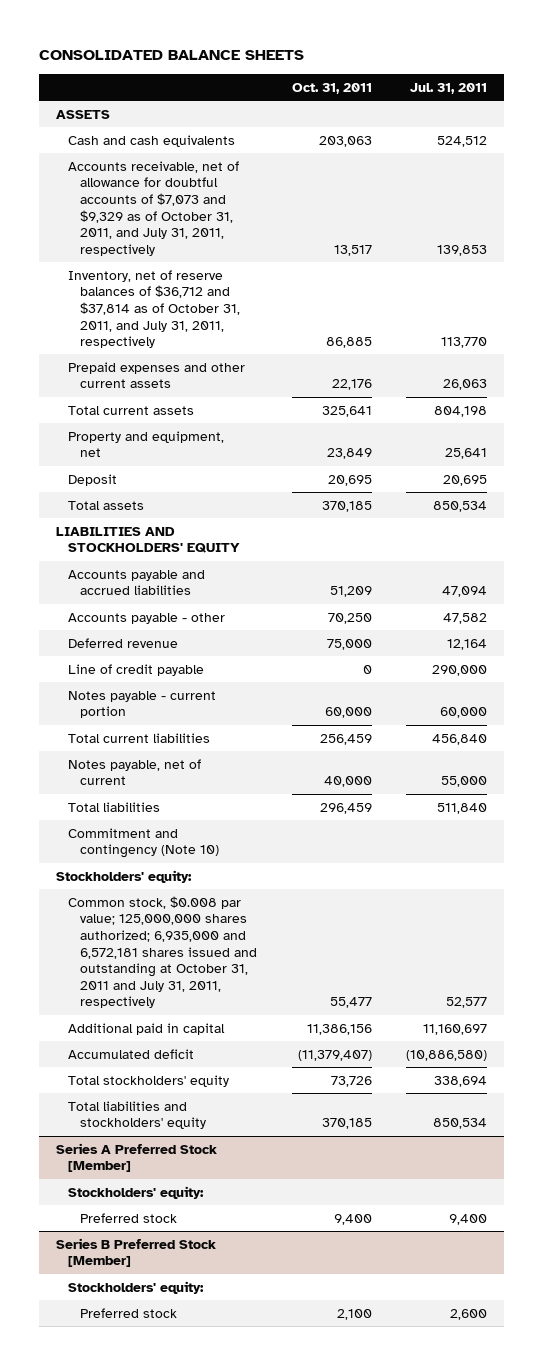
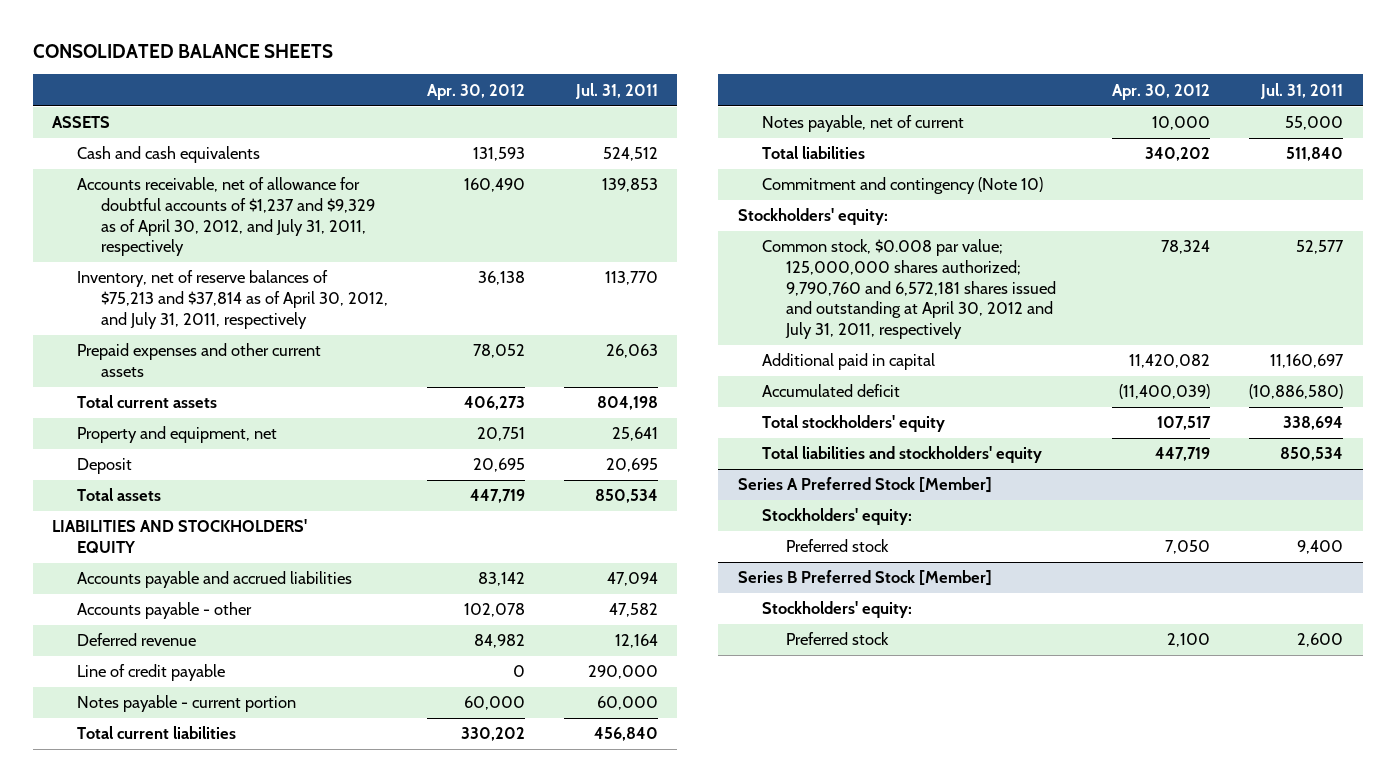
[291,82,372,94] Oct. 31, 2011 -> none
none -> [426,83,525,100] Apr. 30, 2012
[68,160,240,256] Accounts receivable, net of allowance for doubtful accounts of $7,073 and $9,329 as of October 31, 2011, and July 31, 2011, respectively -> [76,177,375,257] Accounts receivable, net of allowance for doubtful accounts of $1,237 and $9,329 as of April 30, 2012, and July 31, 2011, respectively
[68,269,241,349] Inventory, net of reserve balances of $36,712 and $37,814 as of October 31, 2011, and July 31, 2011, respectively -> [76,270,388,329] Inventory, net of reserve balances of $75,213 and $37,814 as of April 30, 2012, and July 31, 2011, respectively
[68,895,258,1009] Common stock, $0.008 par value; 125,000,000 shares authorized; 6,935,000 and 6,572,181 shares issued and outstanding at October 31, 2011 and July 31, 2011, respectively -> [762,239,1057,339] Common stock, $0.008 par value; 125,000,000 shares authorized; 9,790,760 and 6,572,181 shares issued and outstanding at April 30, 2012 and July 31, 2011, respectively

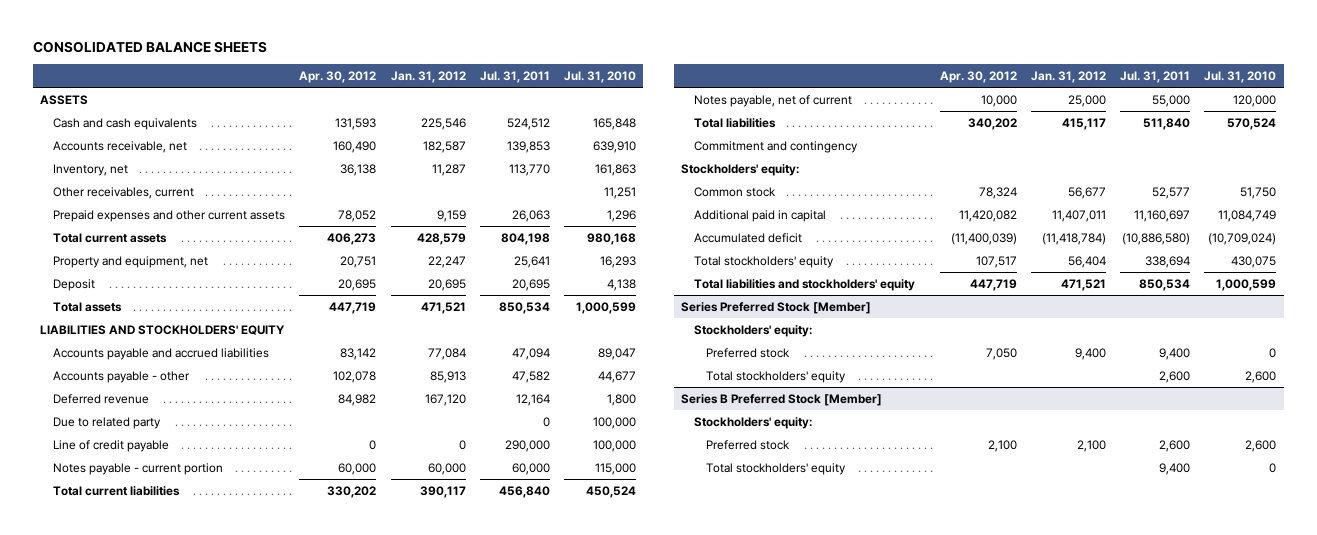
none -> [390,71,466,84] Jan. 31, 2012
none -> [563,71,636,84] Jul. 31, 2010
[76,177,375,257] Accounts receivable, net of allowance for doubtful accounts of $1,237 and $9,329 as of April 30, 2012, and July 31, 2011, respectively -> [53,140,188,153] Accounts receivable, net
[76,270,388,329] Inventory, net of reserve balances of $75,213 and $37,814 as of April 30, 2012, and July 31, 2011, respectively -> [53,163,129,176] Inventory, net
none -> [53,186,195,199] Other receivables, current
none -> [53,416,162,429] Due to related party
[762,177,1044,195] Commitment and contingency (Note 10) -> [693,140,858,153] Commitment and contingency
[762,239,1057,339] Common stock, $0.008 par value; 125,000,000 shares authorized; 9,790,760 and 6,572,181 shares issued and outstanding at April 30, 2012 and July 31, 2011, respectively -> [693,186,776,197] Common stock
[737,477,992,494] Series A Preferred Stock [Member] -> [680,301,871,314] Series Preferred Stock [Member]
none -> [706,370,847,383] Total stockholders' equity
none -> [706,462,847,475] Total stockholders' equity

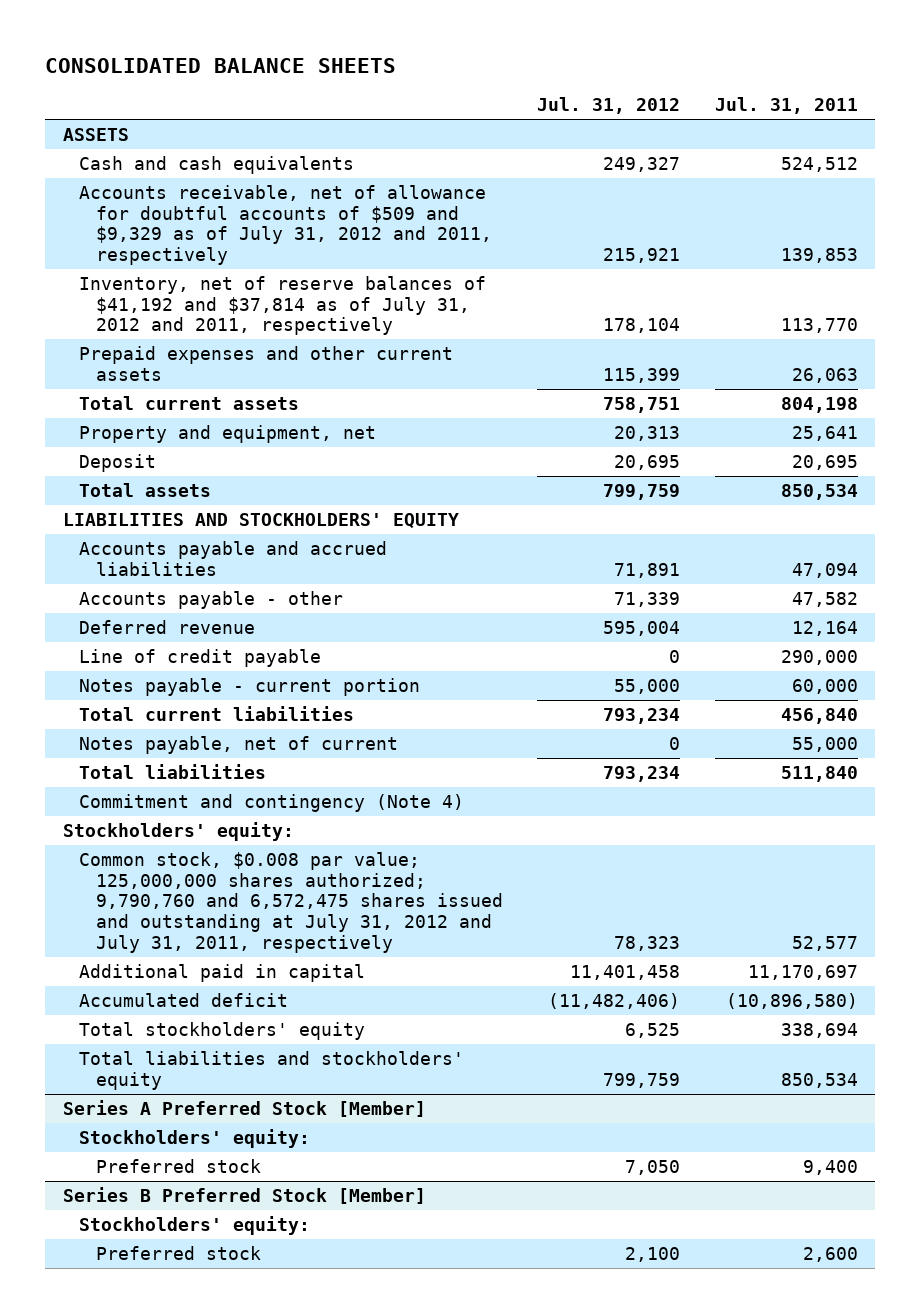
[299,71,377,84] Apr. 30, 2012 -> none
[390,71,466,84] Jan. 31, 2012 -> none
[563,71,636,84] Jul. 31, 2010 -> none
none -> [537,97,681,115] Jul. 31, 2012
[53,186,195,199] Other receivables, current -> none
[53,140,188,153] Accounts receivable, net -> [79,184,492,266] Accounts receivable, net of allowance for doubtful accounts of $509 and $9,329 as of July 31, 2012 and 2011, respectively
[53,163,129,176] Inventory, net -> [79,275,487,336] Inventory, net of reserve balances of $41,192 and $37,814 as of July 31, 2012 and 2011, respectively
[53,416,162,429] Due to related party -> none
[693,140,858,153] Commitment and contingency -> [79,793,465,812] Commitment and contingency (Note 4)
[693,186,776,197] Common stock -> [79,851,503,953] Common stock, $0.008 par value; 125,000,000 shares authorized; 9,790,760 and 6,572,475 shares issued and outstanding at July 31, 2012 and July 31, 2011, respectively
[1134,209,1191,222] 11,160,697 -> [747,964,858,980] 11,170,697
[1122,232,1191,245] (10,886,580) -> [725,992,858,1009] (10,896,580)
[680,301,871,314] Series Preferred Stock [Member] -> [62,1099,426,1117] Series A Preferred Stock [Member]
[706,370,847,383] Total stockholders' equity -> none
[706,462,847,475] Total stockholders' equity -> none

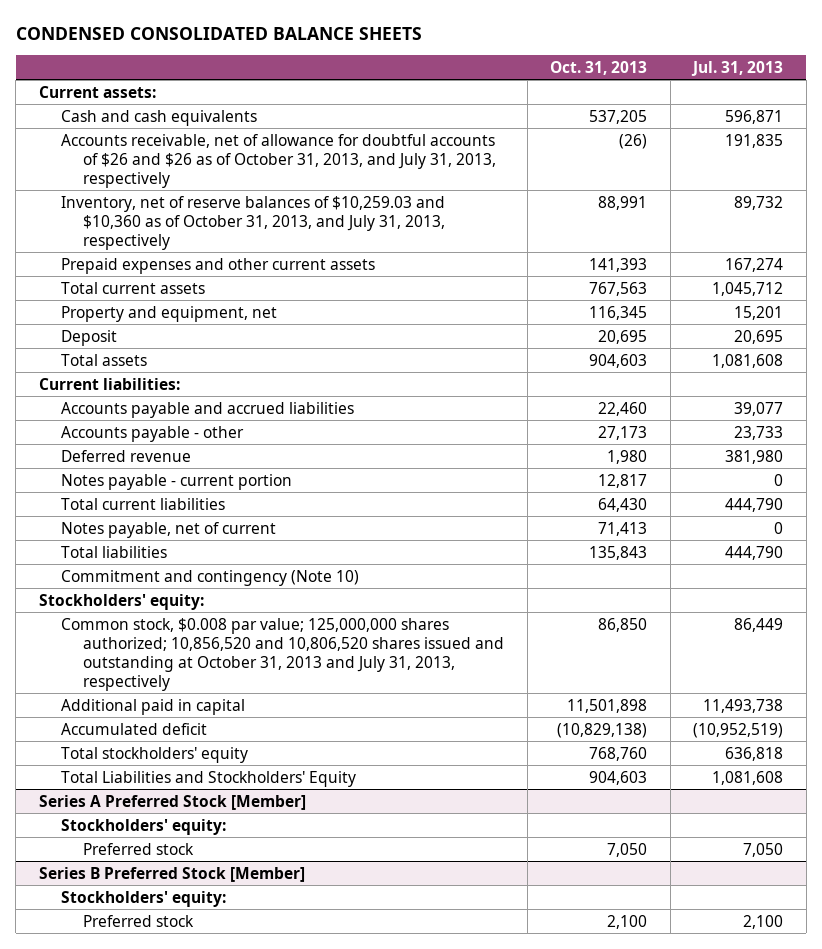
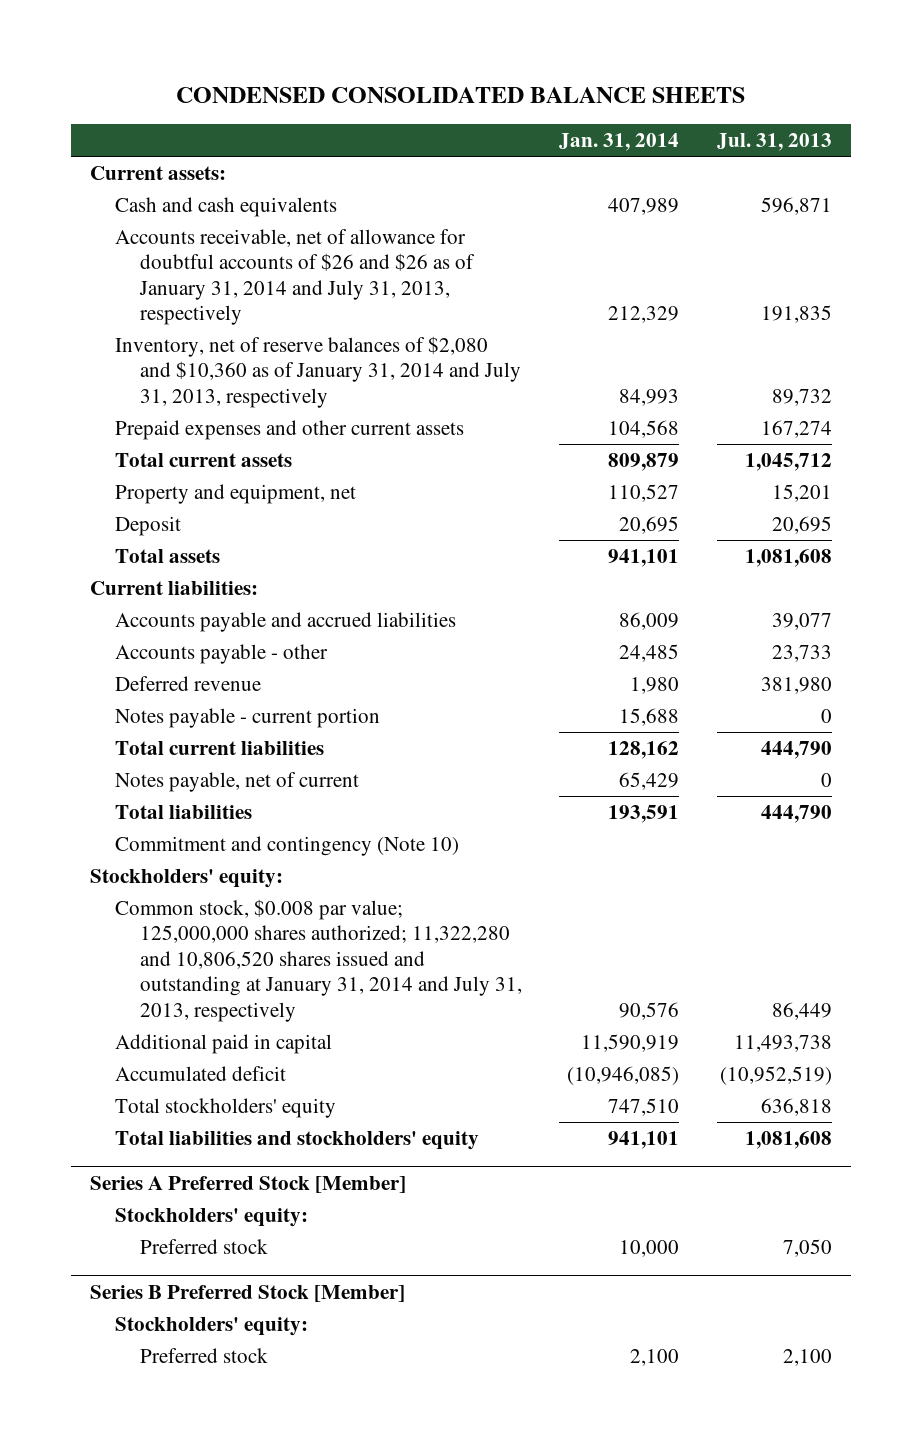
[550,60,648,75] Oct. 31, 2013 -> none
none -> [559,133,680,152] Jan. 31, 2014
[61,133,497,188] Accounts receivable, net of allowance for doubtful accounts of $26 and $26 as of October 31, 2013, and July 31, 2013, respectively -> [114,228,475,326] Accounts receivable, net of allowance for doubtful accounts of $26 and $26 as of January 31, 2014 and July 31, 2013, respectively
[61,195,446,250] Inventory, net of reserve balances of $10,259.03 and $10,360 as of October 31, 2013, and July 31, 2013, respectively -> [114,335,521,408] Inventory, net of reserve balances of $2,080 and $10,360 as of January 31, 2014 and July 31, 2013, respectively
[61,617,505,691] Common stock, $0.008 par value; 125,000,000 shares authorized; 10,856,520 and 10,806,520 shares issued and outstanding at October 31, 2013 and July 31, 2013, respectively -> [114,898,522,1023] Common stock, $0.008 par value; 125,000,000 shares authorized; 11,322,280 and 10,806,520 shares issued and outstanding at January 31, 2014 and July 31, 2013, respectively
[61,770,357,787] Total Liabilities and Stockholders' Equity -> [114,1130,479,1150] Total liabilities and stockholders' equity

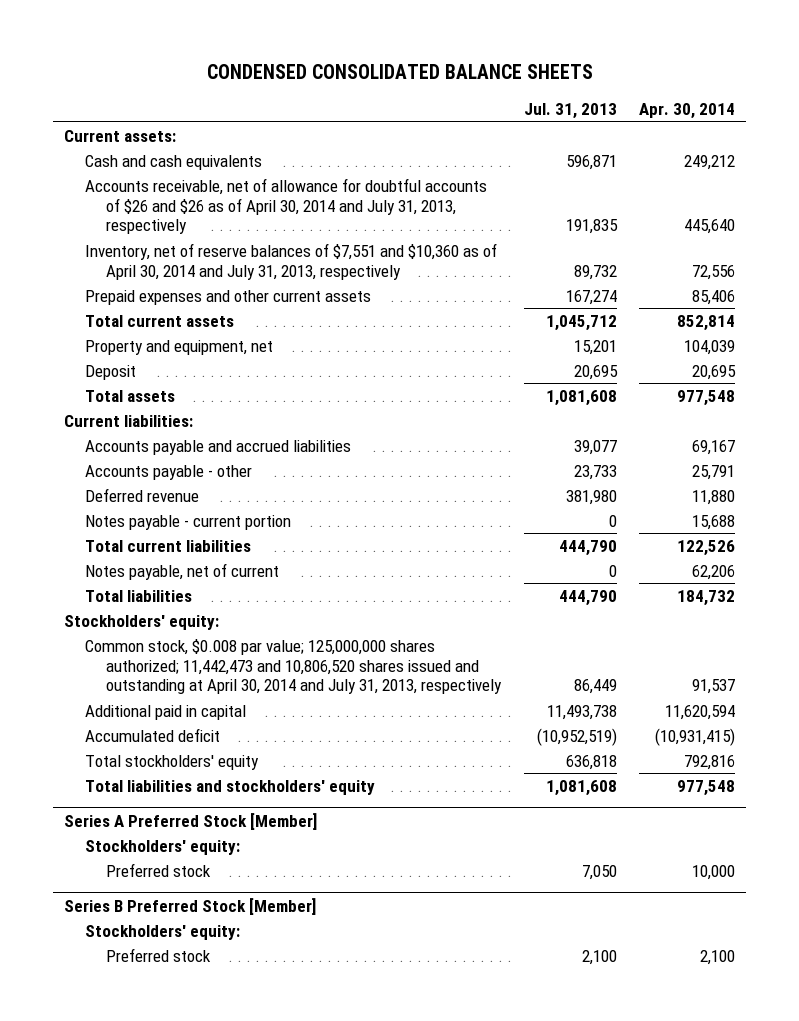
[559,133,680,152] Jan. 31, 2014 -> none
none -> [639,102,736,119] Apr. 30, 2014
[114,228,475,326] Accounts receivable, net of allowance for doubtful accounts of $26 and $26 as of January 31, 2014 and July 31, 2013, respectively -> [85,177,488,235] Accounts receivable, net of allowance for doubtful accounts of $26 and $26 as of April 30, 2014 and July 31, 2013, respectively
[114,335,521,408] Inventory, net of reserve balances of $2,080 and $10,360 as of January 31, 2014 and July 31, 2013, respectively -> [85,242,498,280] Inventory, net of reserve balances of $7,551 and $10,360 as of April 30, 2014 and July 31, 2013, respectively
[114,835,459,856] Commitment and contingency (Note 10) -> none
[114,898,522,1023] Common stock, $0.008 par value; 125,000,000 shares authorized; 11,322,280 and 10,806,520 shares issued and outstanding at January 31, 2014 and July 31, 2013, respectively -> [85,638,503,695] Common stock, $0.008 par value; 125,000,000 shares authorized; 11,442,473 and 10,806,520 shares issued and outstanding at April 30, 2014 and July 31, 2013, respectively

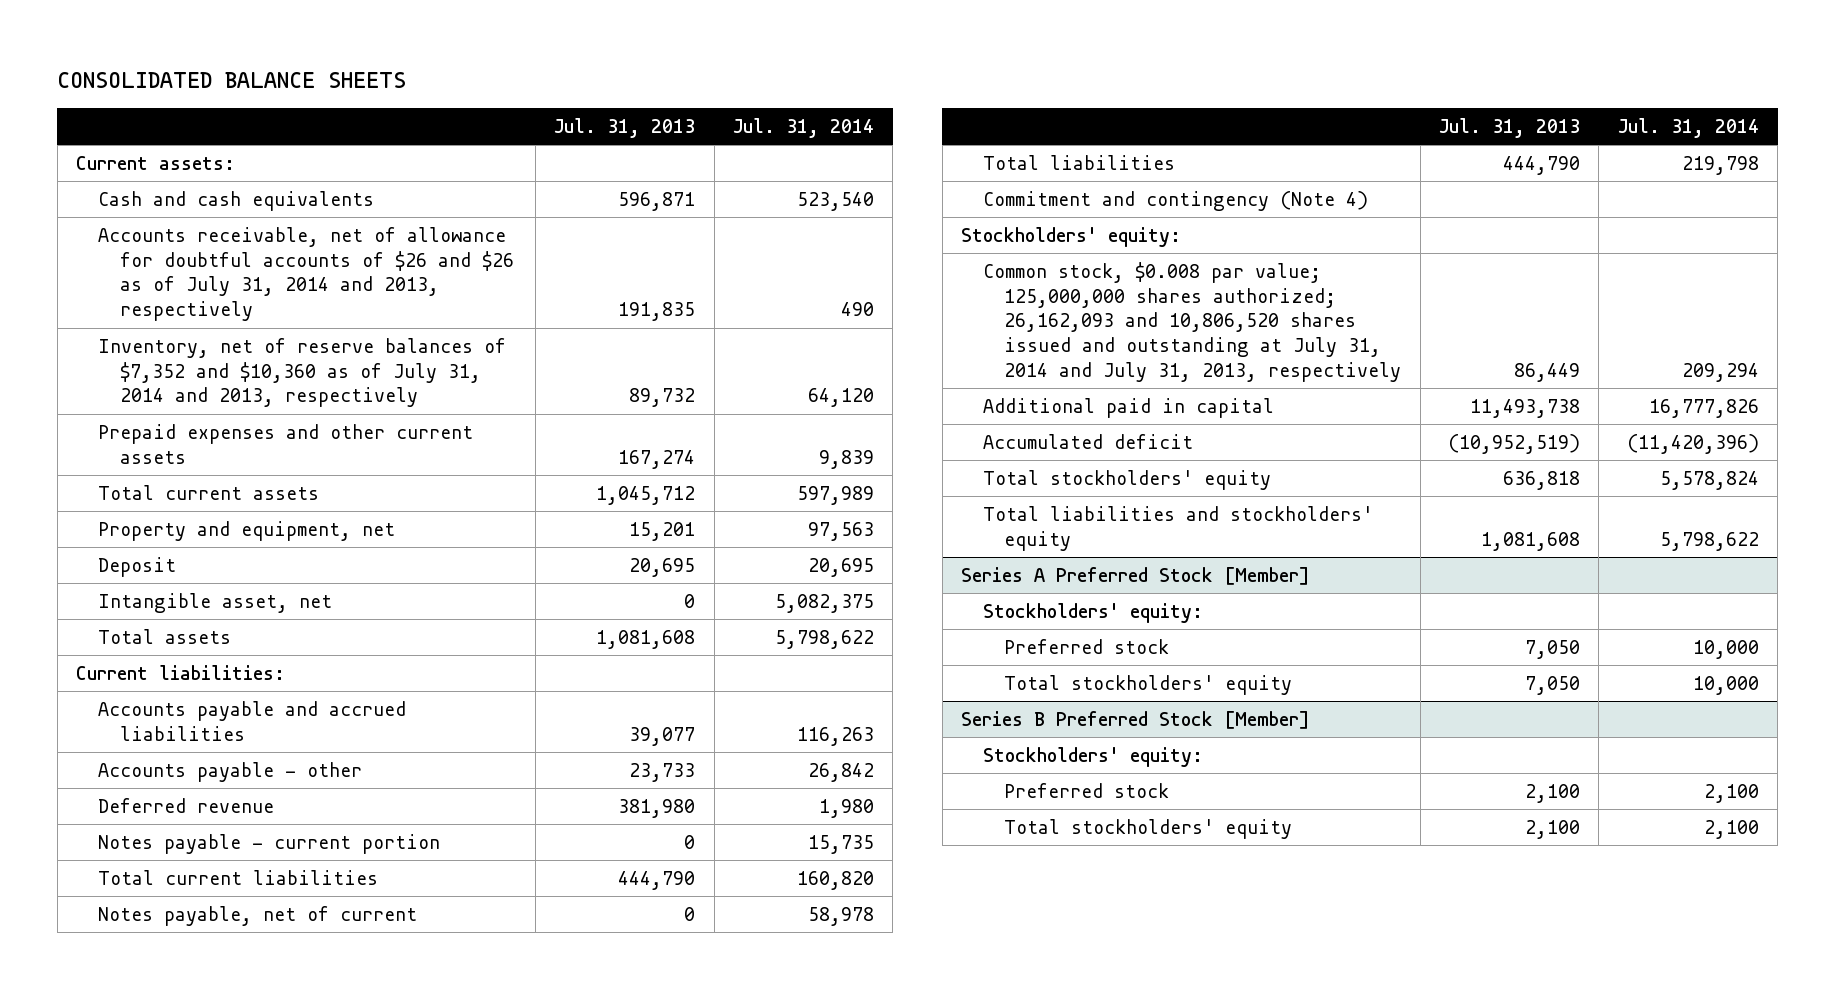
[206,64,593,80] CONDENSED CONSOLIDATED BALANCE SHEETS -> [57,72,407,89] CONSOLIDATED BALANCE SHEETS
[639,102,736,119] Apr. 30, 2014 -> none
none -> [733,117,875,138] Jul. 31, 2014
[85,177,488,235] Accounts receivable, net of allowance for doubtful accounts of $26 and $26 as of April 30, 2014 and July 31, 2013, respectively -> [98,226,514,322] Accounts receivable, net of allowance for doubtful accounts of $26 and $26 as of July 31, 2014 and 2013, respectively
[85,242,498,280] Inventory, net of reserve balances of $7,551 and $10,360 as of April 30, 2014 and July 31, 2013, respectively -> [98,337,507,408] Inventory, net of reserve balances of $7,352 and $10,360 as of July 31, 2014 and 2013, respectively
none -> [98,592,333,613] Intangible asset, net
none -> [982,190,1368,211] Commitment and contingency (Note 4)
[85,638,503,695] Common stock, $0.008 par value; 125,000,000 shares authorized; 11,442,473 and 10,806,520 shares issued and outstanding at April 30, 2014 and July 31, 2013, respectively -> [982,261,1402,382] Common stock, $0.008 par value; 125,000,000 shares authorized; 26,162,093 and 10,806,520 shares issued and outstanding at July 31, 2014 and July 31, 2013, respectively
none -> [1004,674,1293,695] Total stockholders' equity
none -> [1004,818,1293,839] Total stockholders' equity

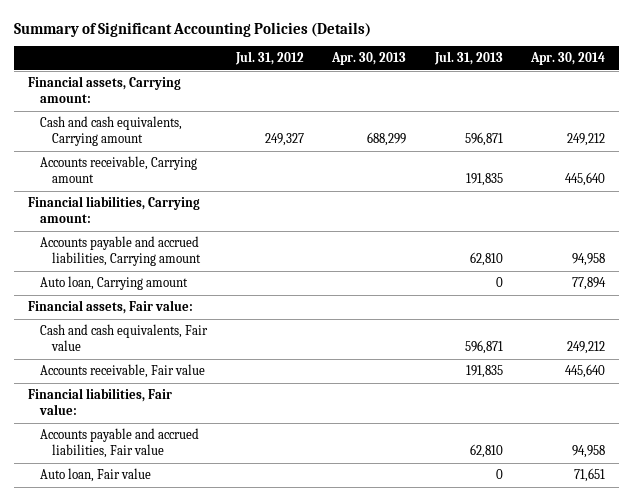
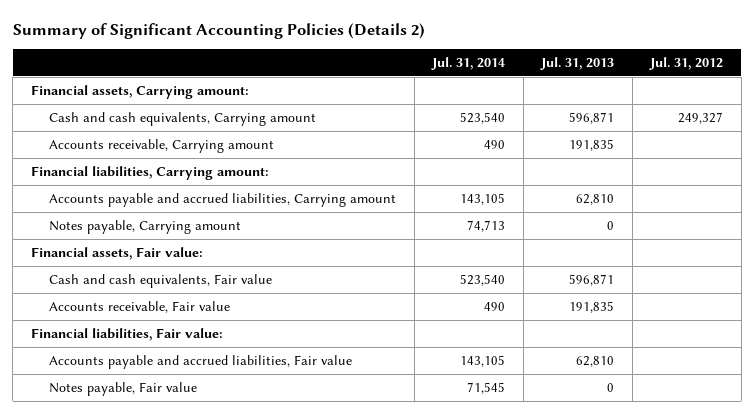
[14,21,372,37] Summary of Significant Accounting Policies (Details) -> [12,22,425,39] Summary of Significant Accounting Policies (Details 2)
[331,52,407,66] Apr. 30, 2013 -> none
[530,52,606,66] Apr. 30, 2014 -> none
none -> [431,56,506,70] Jul. 31, 2014
[40,276,189,291] Auto loan, Carrying amount -> [48,220,241,235] Notes payable, Carrying amount
[40,468,152,483] Auto loan, Fair value -> [48,382,197,397] Notes payable, Fair value

